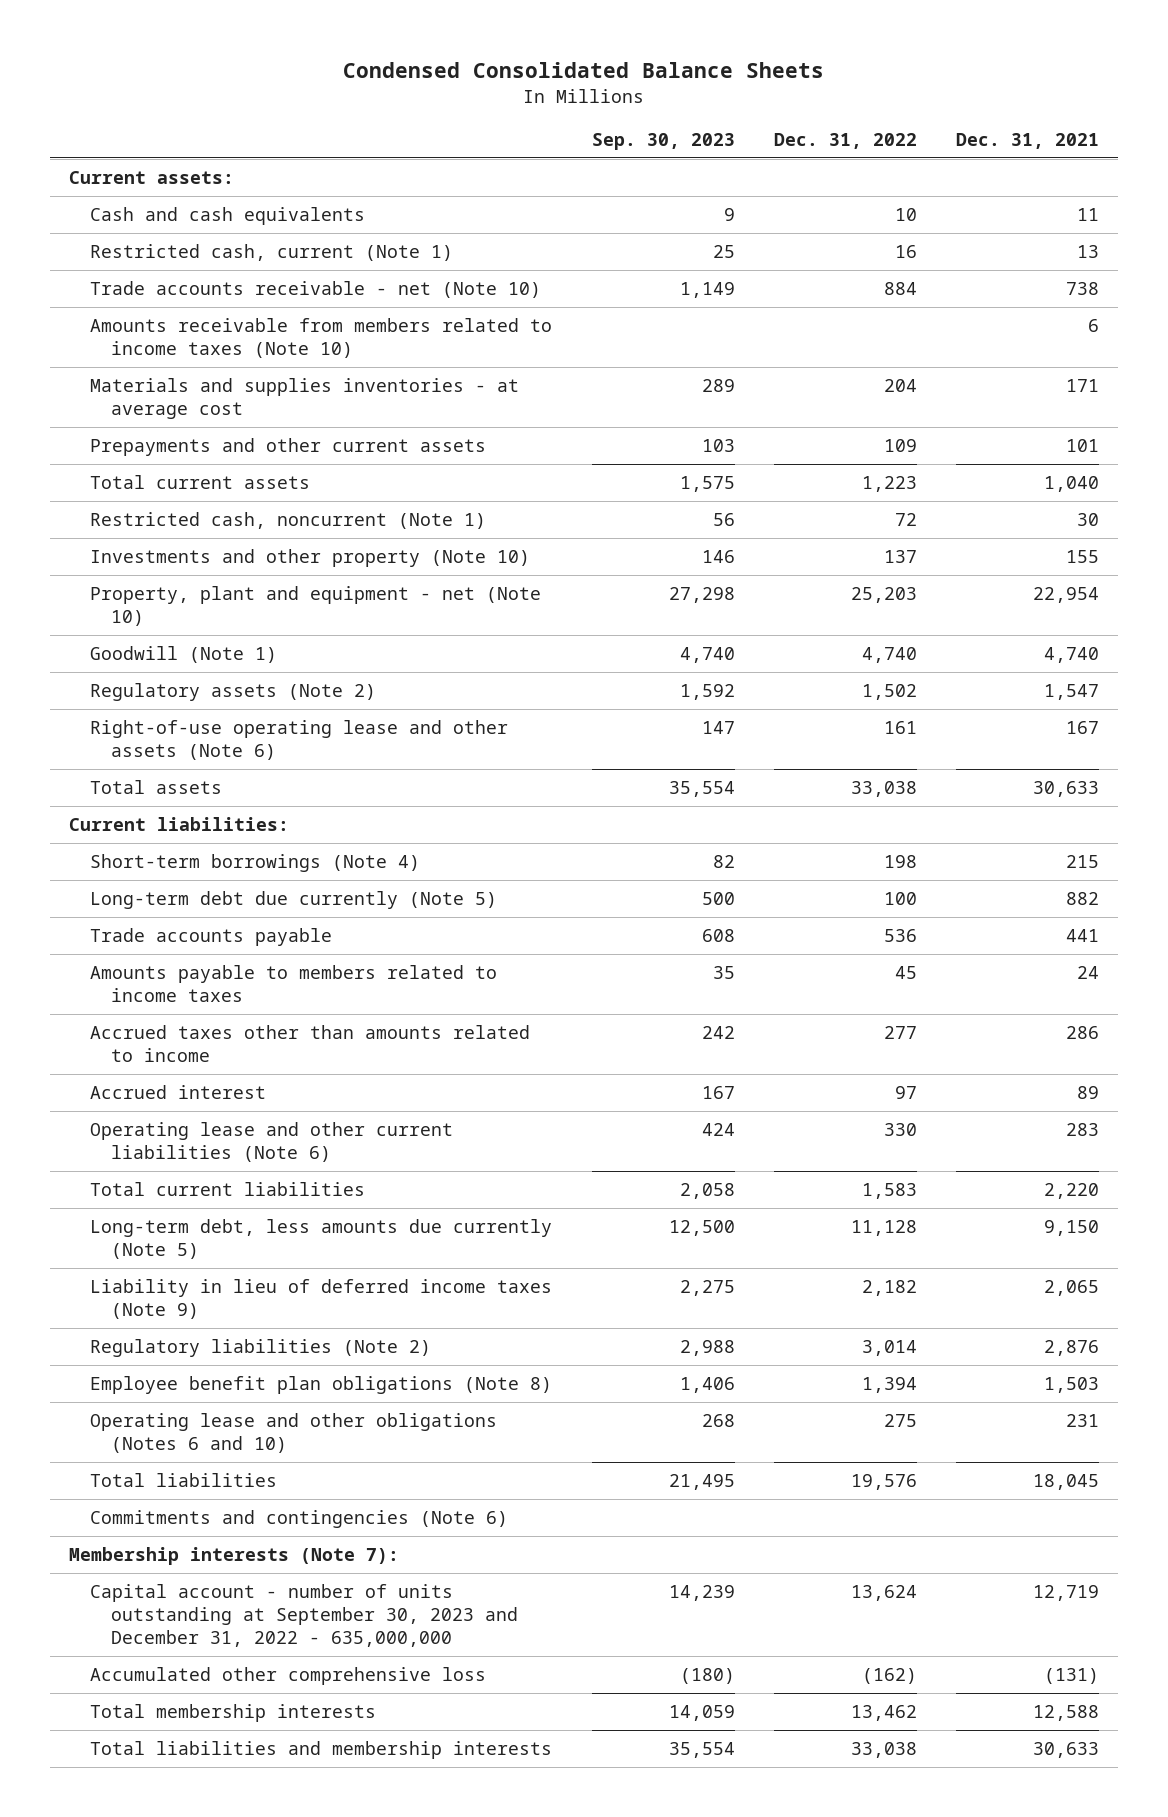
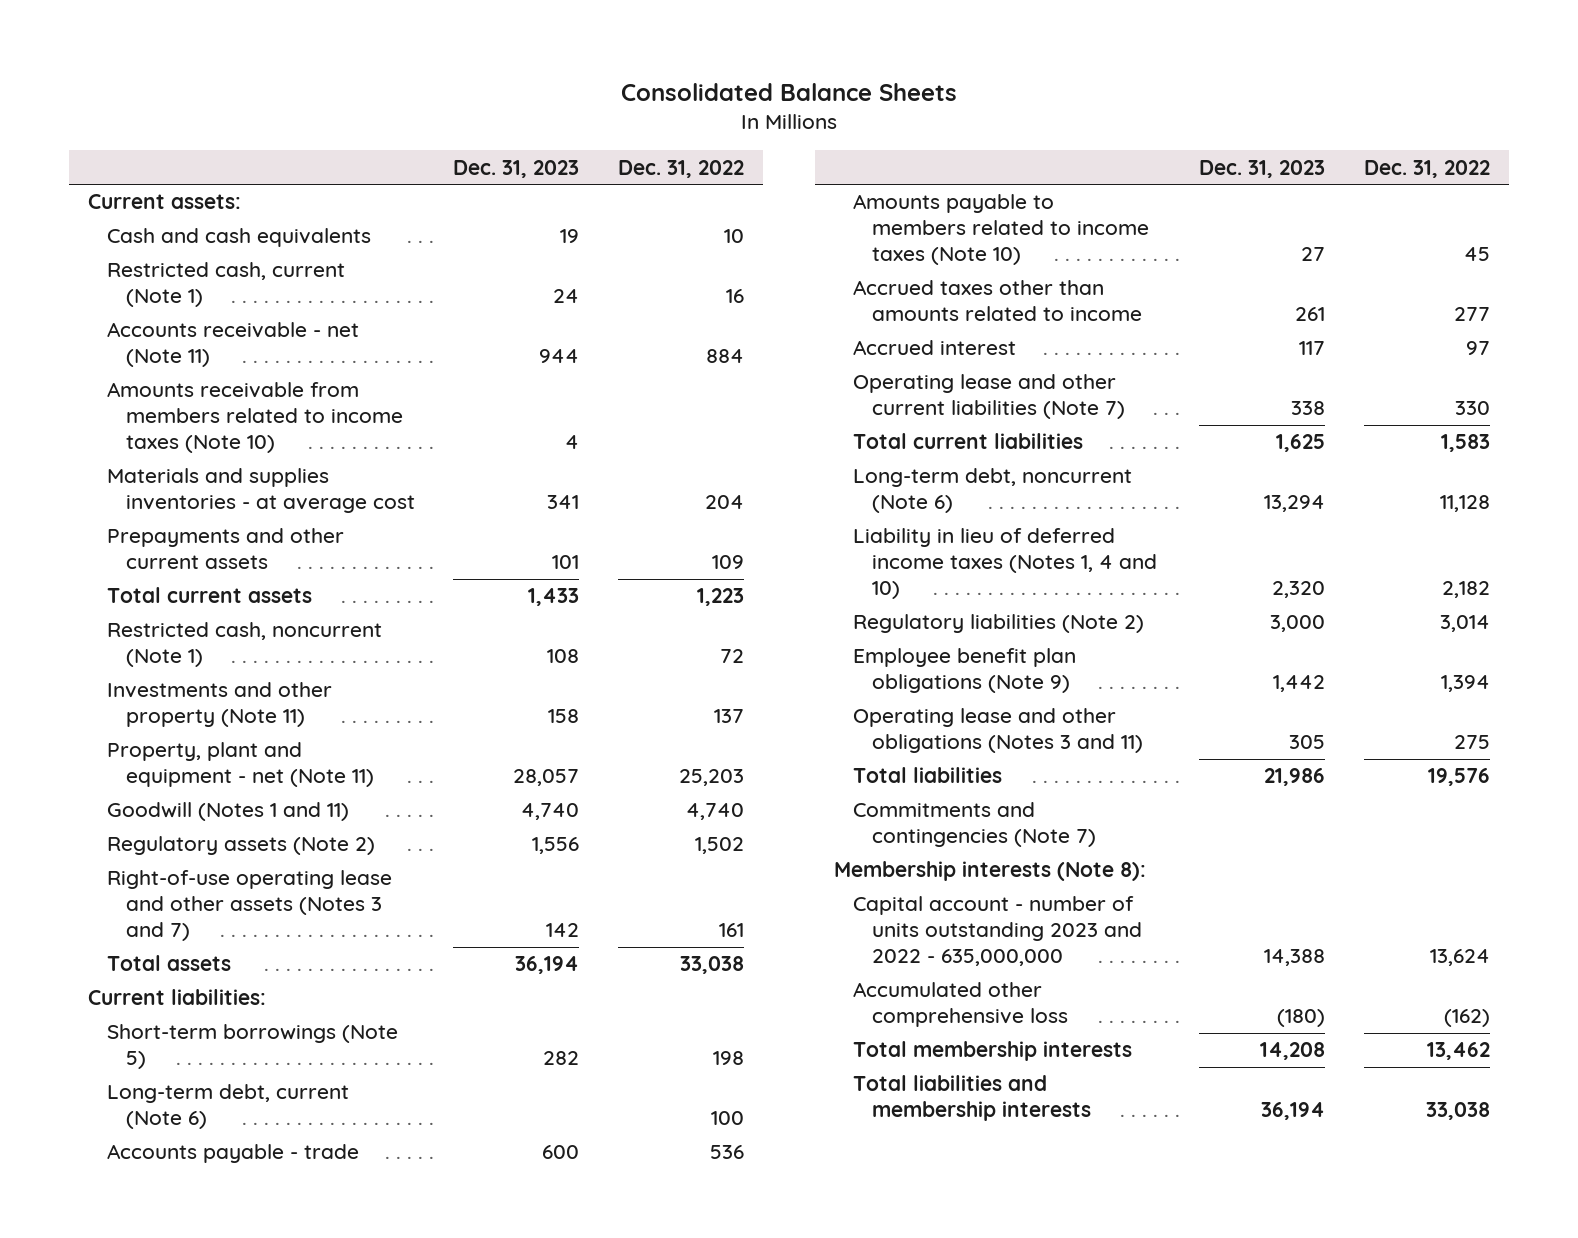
[343,62,825,79] Condensed Consolidated Balance Sheets -> [620,83,957,102] Consolidated Balance Sheets
[591,132,735,150] Sep. 30, 2023 -> none
[955,132,1099,149] Dec. 31, 2021 -> none
none -> [453,159,580,178] Dec. 31, 2023
[90,281,542,299] Trade accounts receivable - net (Note 10) -> [106,322,359,368] Accounts receivable - net (Note 11)
[90,549,531,568] Investments and other property (Note 10) -> [106,682,332,728] Investments and other property (Note 11)
[90,586,542,627] Property, plant and equipment - net (Note 10) -> [106,742,374,788] Property, plant and equipment - net (Note 11)
[90,646,278,664] Goodwill (Note 1) -> [106,802,349,822] Goodwill (Notes 1 and 11)
[90,720,509,761] Right-of-use operating lease and other assets (Note 6) -> [106,870,392,942] Right-of-use operating lease and other assets (Notes 3 and 7)
[90,854,421,873] Short-term borrowings (Note 4) -> [106,1024,398,1070] Short-term borrowings (Note 5)
[90,891,498,910] Long-term debt due currently (Note 5) -> [106,1084,349,1130] Long-term debt, current (Note 6)
[90,928,333,947] Trade accounts payable -> [106,1144,359,1164] Accounts payable - trade
[90,965,498,1003] Amounts payable to members related to income taxes -> [853,194,1149,266] Amounts payable to members related to income taxes (Note 10)
[90,1122,454,1163] Operating lease and other current liabilities (Note 6) -> [853,374,1125,420] Operating lease and other current liabilities (Note 7)
[90,1219,553,1260] Long-term debt, less amounts due currently (Note 5) -> [853,468,1133,514] Long-term debt, noncurrent (Note 6)
[90,1279,553,1320] Liability in lieu of deferred income taxes (Note 9) -> [853,528,1157,600] Liability in lieu of deferred income taxes (Notes 1, 4 and 10)
[90,1376,553,1395] Employee benefit plan obligations (Note 8) -> [853,648,1077,694] Employee benefit plan obligations (Note 9)
[90,1413,498,1454] Operating lease and other obligations (Notes 6 and 10) -> [853,708,1143,754] Operating lease and other obligations (Notes 3 and 11)
[90,1510,509,1529] Commitments and contingencies (Note 6) -> [853,802,1096,848] Commitments and contingencies (Note 7)
[69,1547,400,1566] Membership interests (Note 7): -> [834,861,1147,882] Membership interests (Note 8):
[90,1584,519,1648] Capital account - number of units outstanding at September 30, 2023 and December 31, 2022 - 635,000,000 -> [853,896,1142,967] Capital account - number of units outstanding 2023 and 2022 - 635,000,000

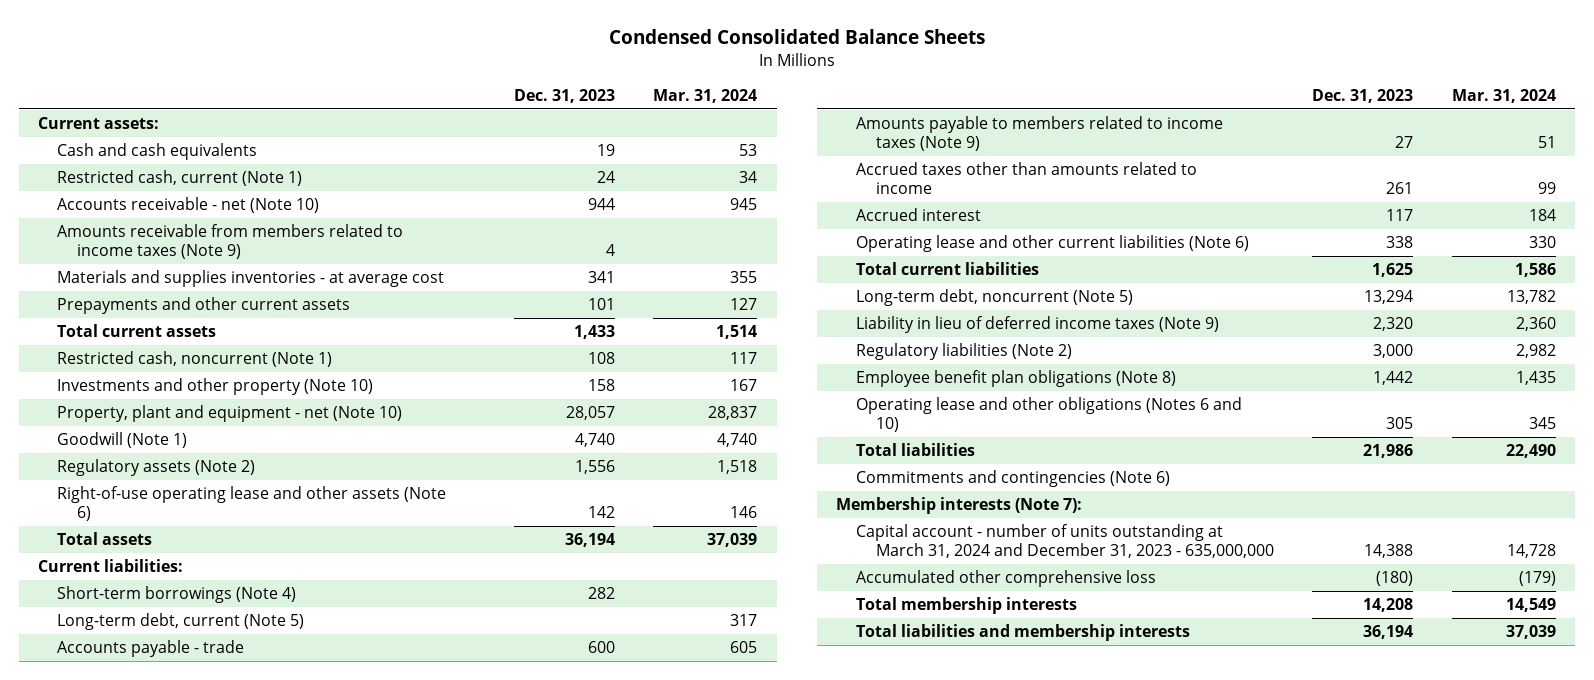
[620,83,957,102] Consolidated Balance Sheets -> [608,28,985,44] Condensed Consolidated Balance Sheets
[617,159,744,178] Dec. 31, 2022 -> none
none -> [653,88,758,103] Mar. 31, 2024
[106,322,359,368] Accounts receivable - net (Note 11) -> [57,197,320,214] Accounts receivable - net (Note 10)
[106,382,403,454] Amounts receivable from members related to income taxes (Note 10) -> [57,224,404,260] Amounts receivable from members related to income taxes (Note 9)
[106,682,332,728] Investments and other property (Note 11) -> [57,378,374,396] Investments and other property (Note 10)
[106,742,374,788] Property, plant and equipment - net (Note 11) -> [57,405,403,423] Property, plant and equipment - net (Note 10)
[106,802,349,822] Goodwill (Notes 1 and 11) -> [57,432,188,449] Goodwill (Note 1)
[106,870,392,942] Right-of-use operating lease and other assets (Notes 3 and 7) -> [57,486,447,522] Right-of-use operating lease and other assets (Note 6)
[106,1024,398,1070] Short-term borrowings (Note 5) -> [57,586,297,604] Short-term borrowings (Note 4)
[106,1084,349,1130] Long-term debt, current (Note 6) -> [57,613,305,631] Long-term debt, current (Note 5)
[853,194,1149,266] Amounts payable to members related to income taxes (Note 10) -> [855,116,1223,152] Amounts payable to members related to income taxes (Note 9)
[853,374,1125,420] Operating lease and other current liabilities (Note 7) -> [855,235,1249,253] Operating lease and other current liabilities (Note 6)
[853,468,1133,514] Long-term debt, noncurrent (Note 6) -> [855,289,1133,307] Long-term debt, noncurrent (Note 5)
[853,528,1157,600] Liability in lieu of deferred income taxes (Notes 1, 4 and 10) -> [855,316,1219,334] Liability in lieu of deferred income taxes (Note 9)
[853,648,1077,694] Employee benefit plan obligations (Note 9) -> [855,370,1176,388] Employee benefit plan obligations (Note 8)
[853,708,1143,754] Operating lease and other obligations (Notes 3 and 11) -> [855,397,1242,433] Operating lease and other obligations (Notes 6 and 10)
[853,802,1096,848] Commitments and contingencies (Note 7) -> [855,470,1170,488] Commitments and contingencies (Note 6)
[834,861,1147,882] Membership interests (Note 8): -> [836,497,1083,515] Membership interests (Note 7):
[853,896,1142,967] Capital account - number of units outstanding 2023 and 2022 - 635,000,000 -> [855,524,1274,559] Capital account - number of units outstanding at March 31, 2024 and December 31, 2023 - 635,000,000

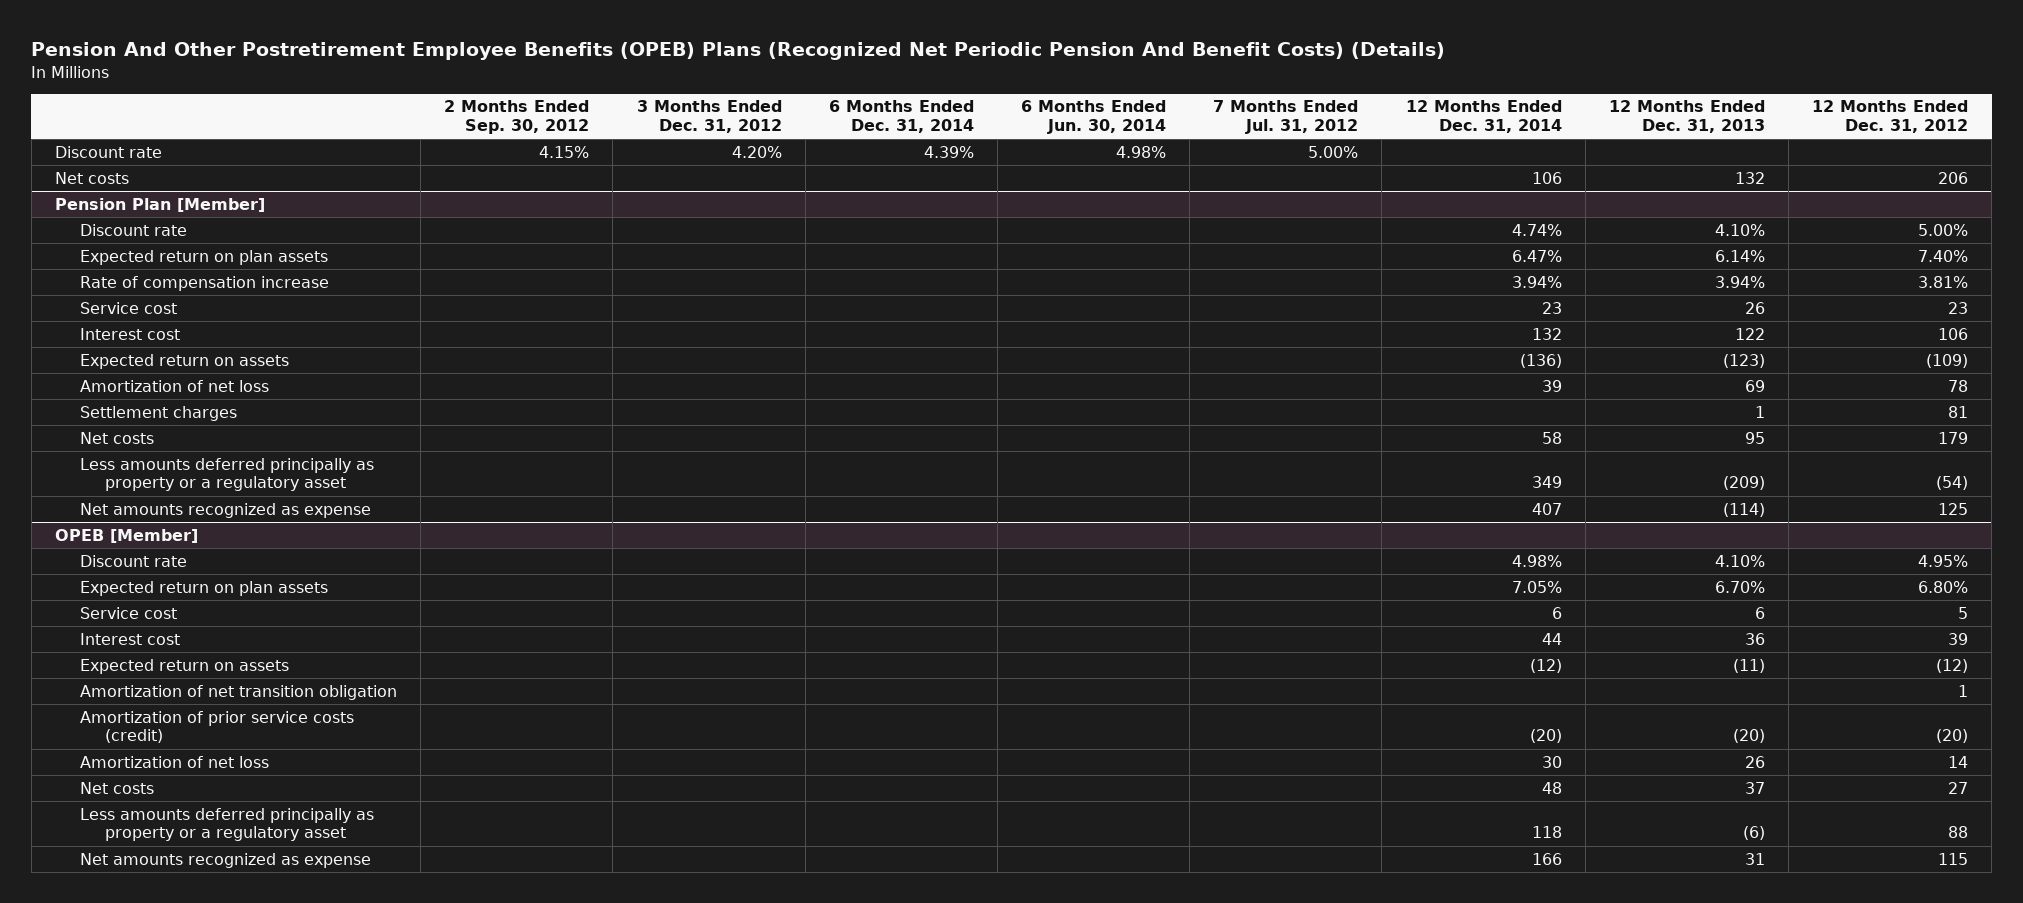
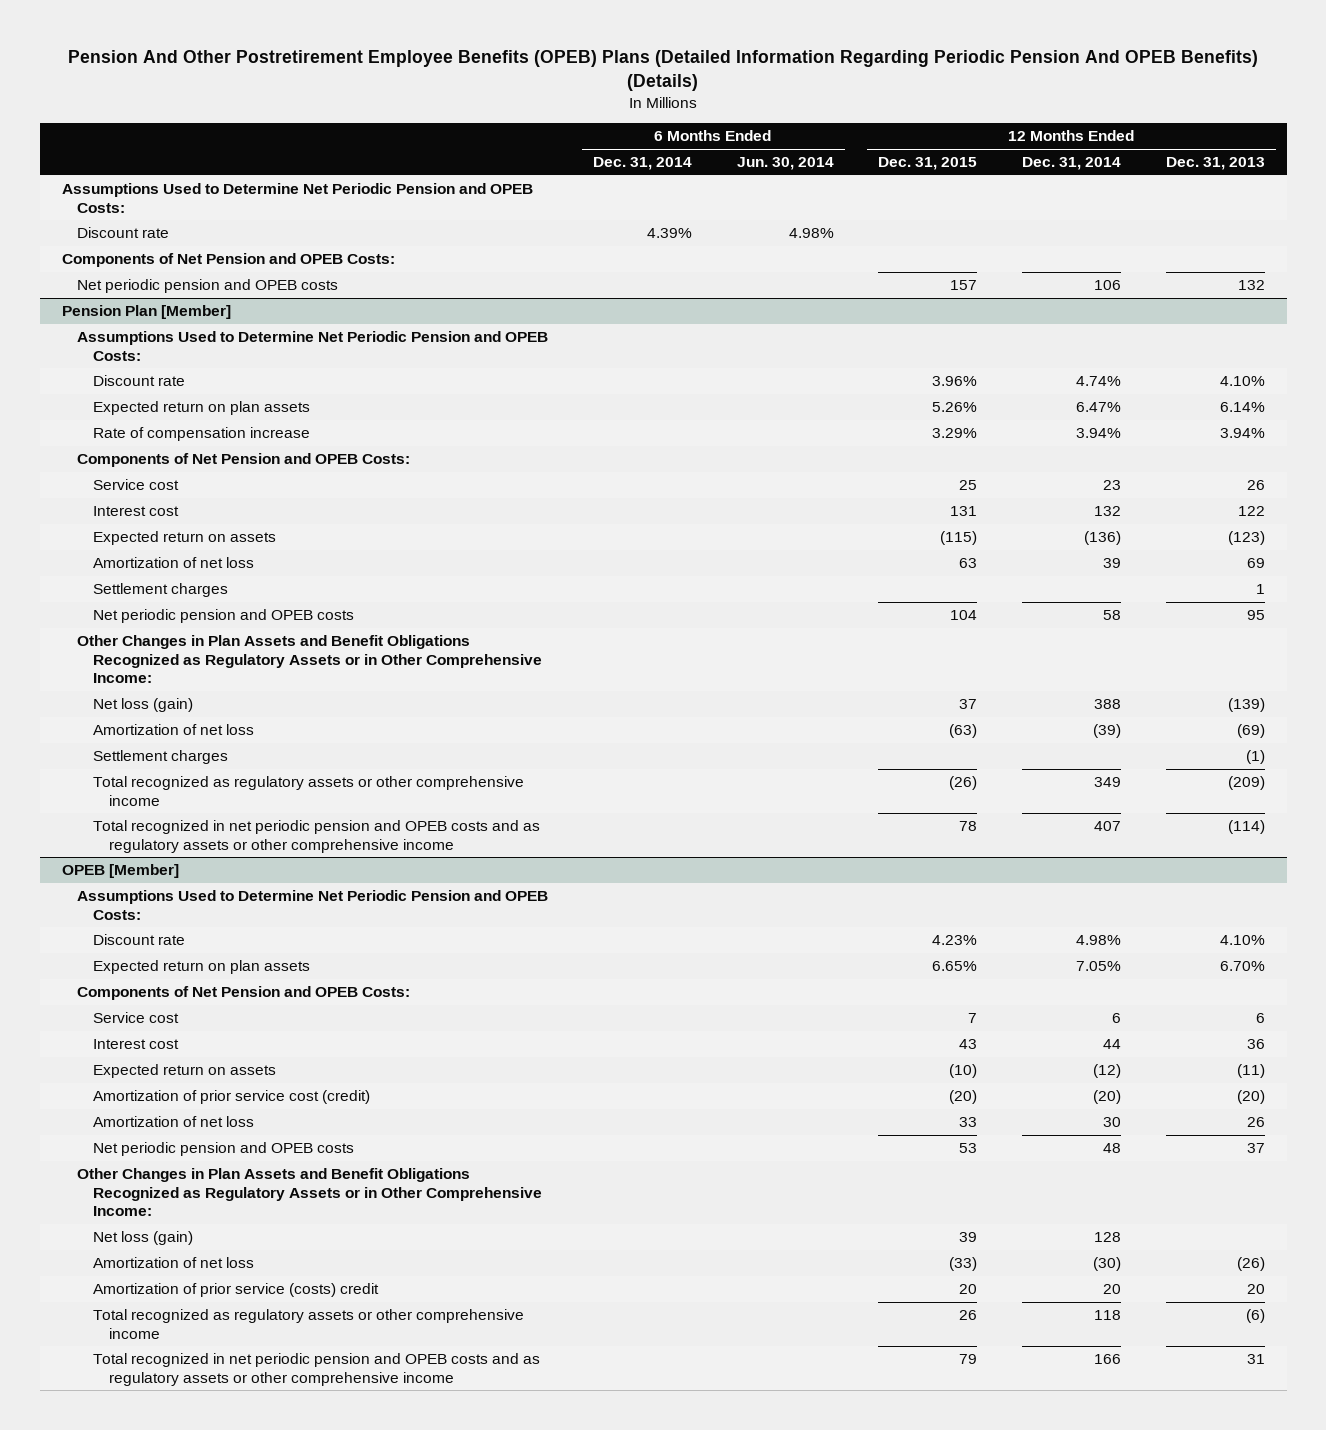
[31,42,1446,61] Pension And Other Postretirement Employee Benefits (OPEB) Plans (Recognized Net Periodic Pension And Benefit Costs) (Details) -> [68,50,1259,92] Pension And Other Postretirement Employee Benefits (OPEB) Plans (Detailed Information Regarding Periodic Pension And OPEB Benefits) (Details)
[444,100,590,135] 2 Months Ended Sep. 30, 2012 -> none
[636,100,782,134] 3 Months Ended Dec. 31, 2012 -> none
[1213,100,1359,135] 7 Months Ended Jul. 31, 2012 -> none
[1811,100,1968,134] 12 Months Ended Dec. 31, 2012 -> none
none -> [878,157,978,171] Dec. 31, 2015
none -> [61,183,533,213] Assumptions Used to Determine Net Periodic Pension and OPEB Costs:
none -> [61,253,395,268] Components of Net Pension and OPEB Costs:
[54,171,129,184] Net costs -> [77,279,339,294] Net periodic pension and OPEB costs
none -> [77,331,549,361] Assumptions Used to Determine Net Periodic Pension and OPEB Costs:
none -> [77,453,411,468] Components of Net Pension and OPEB Costs:
[80,431,155,444] Net costs -> [93,609,355,624] Net periodic pension and OPEB costs
none -> [77,635,543,684] Other Changes in Plan Assets and Benefit Obligations Recognized as Regulatory Assets or in Other Comprehensive Income:
none -> [93,698,194,713] Net loss (gain)
none -> [93,724,255,736] Amortization of net loss
none -> [93,750,229,765] Settlement charges
[80,457,375,492] Less amounts deferred principally as property or a regulatory asset -> [93,776,525,806] Total recognized as regulatory assets or other comprehensive income
[80,502,372,518] Net amounts recognized as expense -> [93,820,541,853] Total recognized in net periodic pension and OPEB costs and as regulatory assets or other comprehensive income
none -> [77,890,549,920] Assumptions Used to Determine Net Periodic Pension and OPEB Costs:
none -> [77,986,411,1001] Components of Net Pension and OPEB Costs:
[80,684,398,700] Amortization of net transition obligation -> none
[80,710,355,744] Amortization of prior service costs (credit) -> [93,1090,371,1105] Amortization of prior service cost (credit)
[80,781,155,794] Net costs -> [93,1142,355,1157] Net periodic pension and OPEB costs
none -> [77,1168,543,1217] Other Changes in Plan Assets and Benefit Obligations Recognized as Regulatory Assets or in Other Comprehensive Income:
none -> [93,1231,194,1246] Net loss (gain)
none -> [93,1257,255,1269] Amortization of net loss
none -> [93,1283,380,1298] Amortization of prior service (costs) credit
[80,807,375,842] Less amounts deferred principally as property or a regulatory asset -> [93,1309,525,1339] Total recognized as regulatory assets or other comprehensive income
[80,852,372,868] Net amounts recognized as expense -> [93,1353,541,1386] Total recognized in net periodic pension and OPEB costs and as regulatory assets or other comprehensive income

